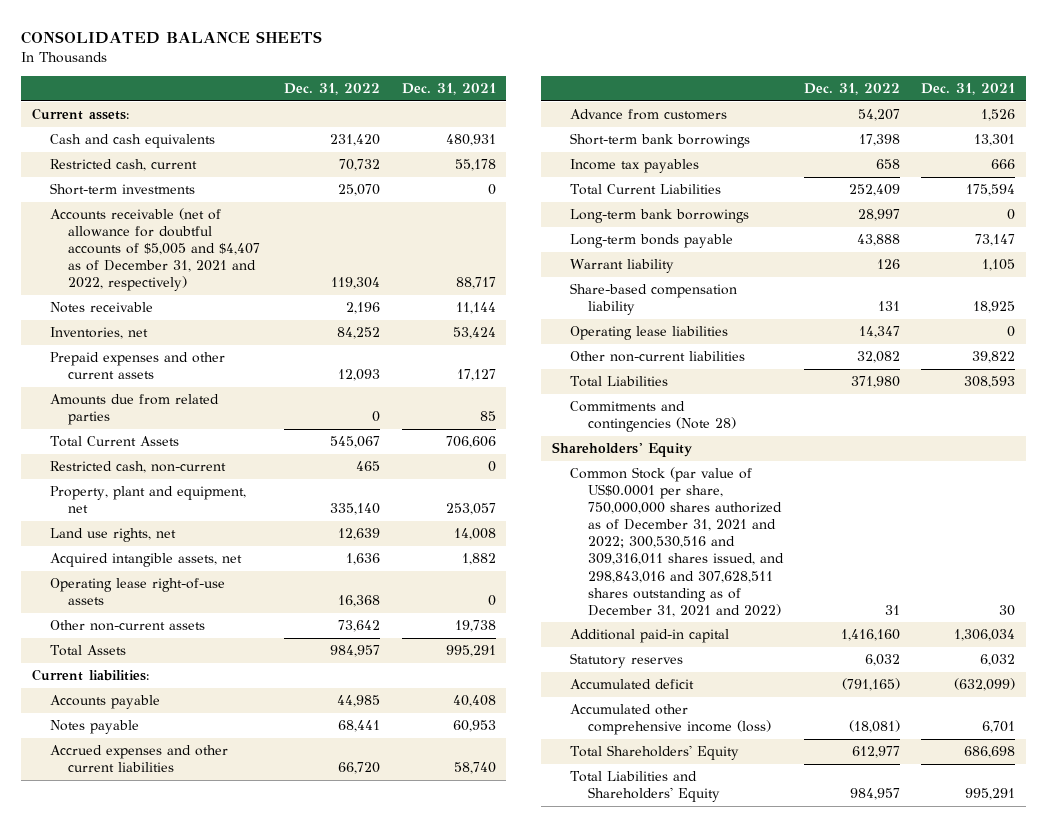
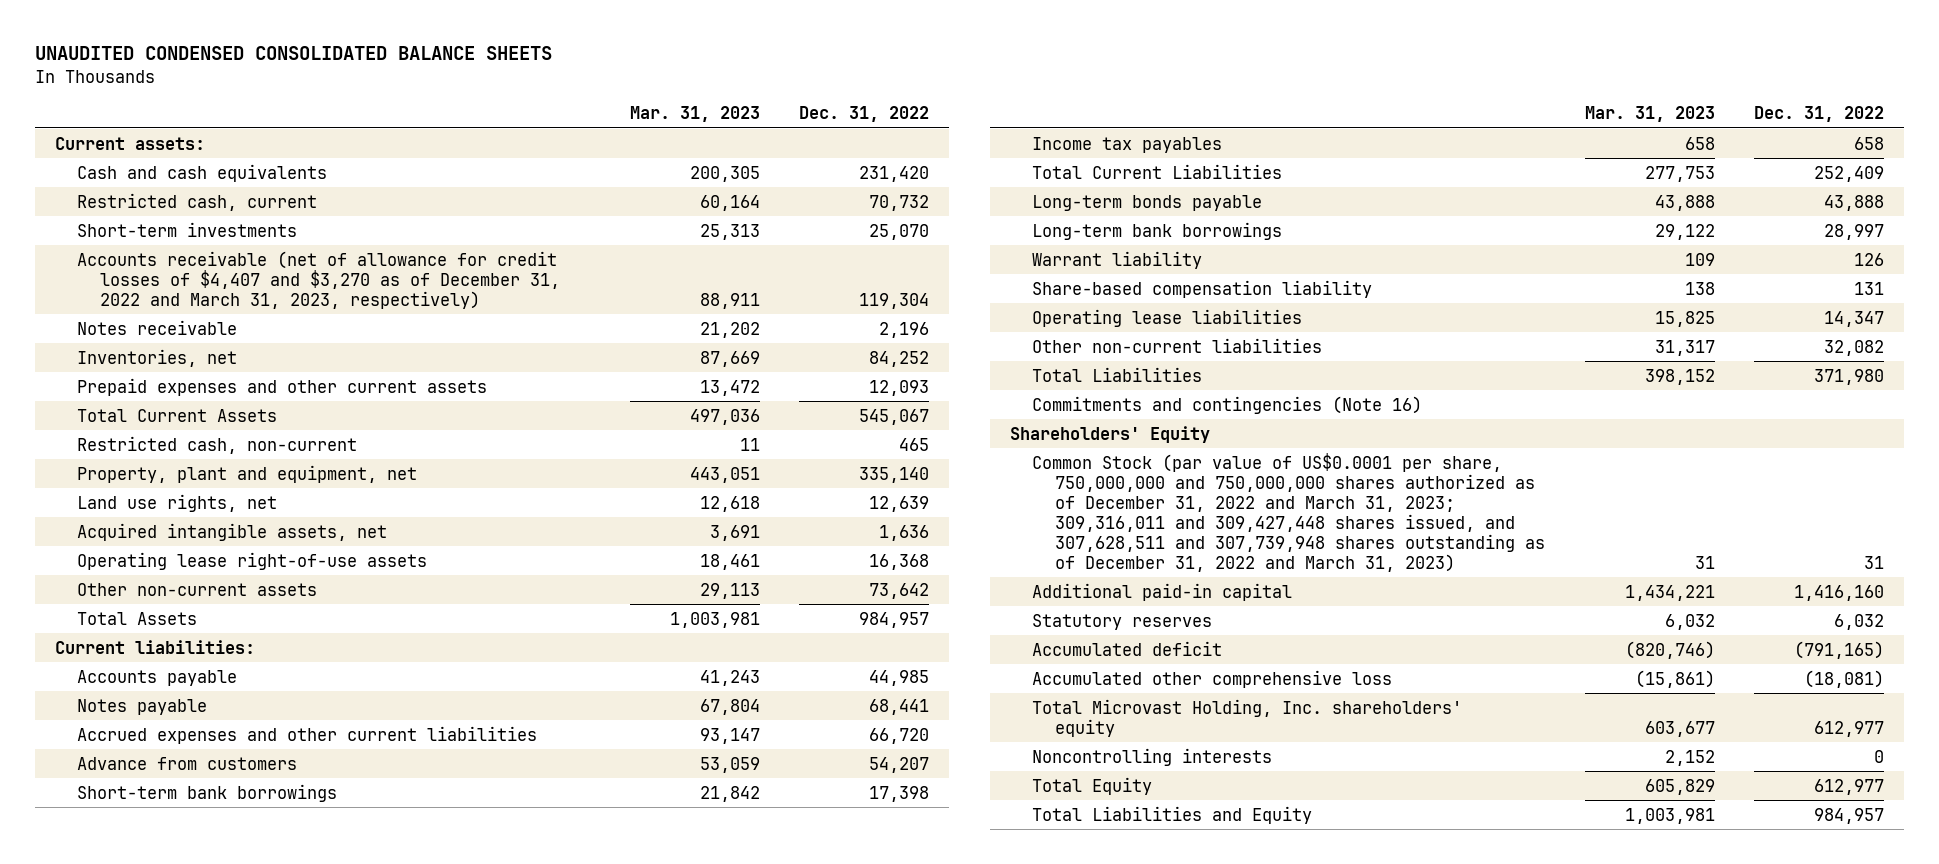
[21,31,323,45] CONSOLIDATED BALANCE SHEETS -> [35,46,553,61] UNAUDITED CONDENSED CONSOLIDATED BALANCE SHEETS
[401,83,496,96] Dec. 31, 2021 -> none
none -> [629,106,760,123] Mar. 31, 2023
[50,208,261,292] Accounts receivable (net of allowance for doubtful accounts of $5,005 and $4,407 as of December 31, 2021 and 2022, respectively) -> [77,250,560,309] Accounts receivable (net of allowance for credit losses of $4,407 and $3,270 as of December 31, 2022 and March 31, 2023, respectively)
[50,394,220,426] Amounts due from related parties -> none
[569,209,749,224] Long-term bank borrowings -> [1032,221,1283,240] Long-term bank borrowings
[569,401,737,433] Commitments and contingencies (Note 28) -> [1032,395,1423,414] Commitments and contingencies (Note 16)
[569,467,785,617] Common Stock (par value of US$0.0001 per share, 750,000,000 shares authorized as of December 31, 2021 and 2022; 300,530,516 and 309,316,011 shares issued, and 298,843,016 and 307,628,511 shares outstanding as of December 31, 2021 and 2022) -> [1032,452,1545,572] Common Stock (par value of US$0.0001 per share, 750,000,000 and 750,000,000 shares authorized as of December 31, 2022 and March 31, 2023; 309,316,011 and 309,427,448 shares issued, and 307,628,511 and 307,739,948 shares outstanding as of December 31, 2022 and March 31, 2023)
[569,704,772,736] Accumulated other comprehensive income (loss) -> [1032,669,1393,688] Accumulated other comprehensive loss
none -> [1032,698,1463,737] Total Microvast Holding, Inc. shareholders' equity
none -> [1032,747,1273,766] Noncontrolling interests
[569,745,739,761] Total Shareholders' Equity -> [1032,776,1153,795] Total Equity
[569,771,721,803] Total Liabilities and Shareholders' Equity -> [1032,805,1313,824] Total Liabilities and Equity

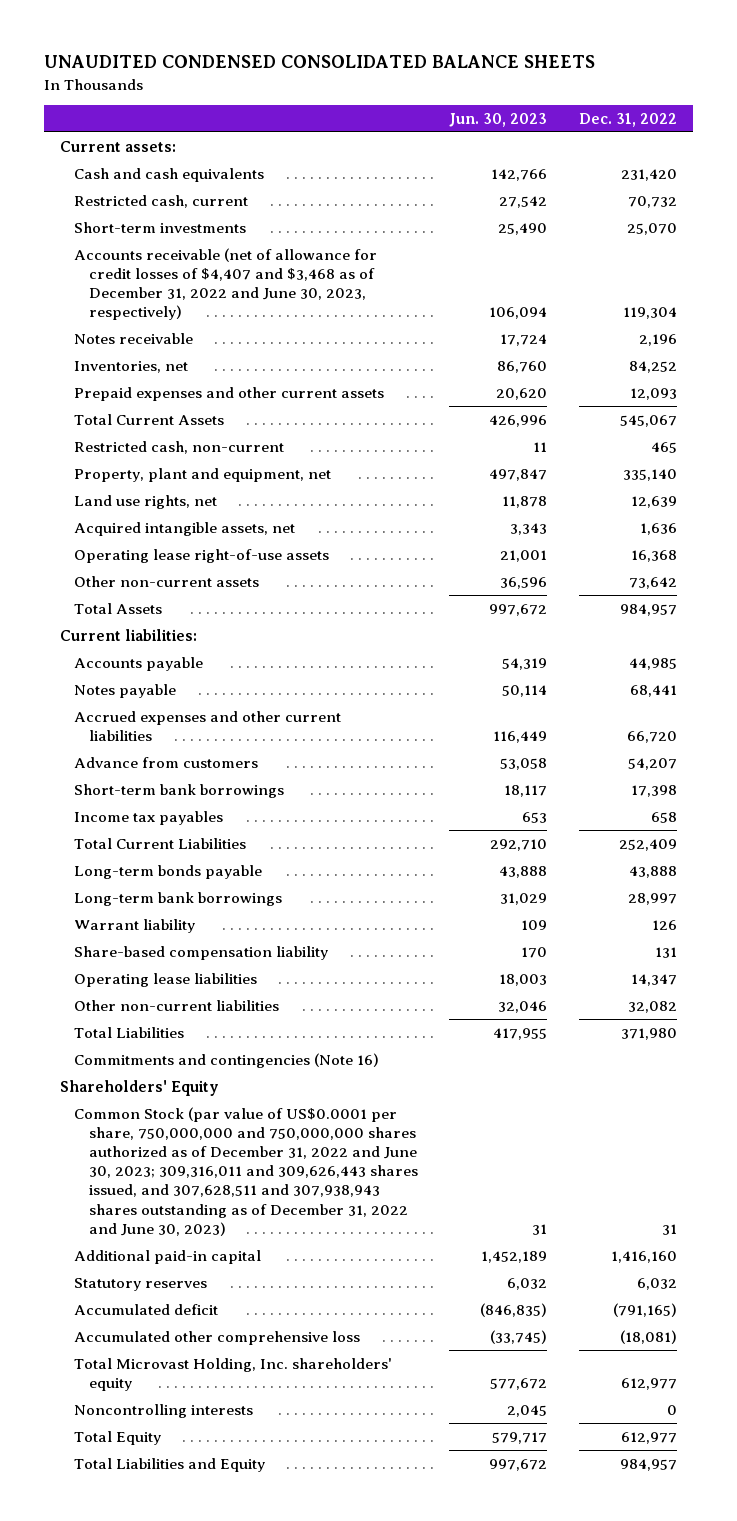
[629,106,760,123] Mar. 31, 2023 -> none
none -> [449,113,548,128] Jun. 30, 2023
[77,250,560,309] Accounts receivable (net of allowance for credit losses of $4,407 and $3,270 as of December 31, 2022 and March 31, 2023, respectively) -> [74,247,378,321] Accounts receivable (net of allowance for credit losses of $4,407 and $3,468 as of December 31, 2022 and June 30, 2023, respectively)
[1032,452,1545,572] Common Stock (par value of US$0.0001 per share, 750,000,000 and 750,000,000 shares authorized as of December 31, 2022 and March 31, 2023; 309,316,011 and 309,427,448 shares issued, and 307,628,511 and 307,739,948 shares outstanding as of December 31, 2022 and March 31, 2023) -> [74,1106,418,1236] Common Stock (par value of US$0.0001 per share, 750,000,000 and 750,000,000 shares authorized as of December 31, 2022 and June 30, 2023; 309,316,011 and 309,626,443 shares issued, and 307,628,511 and 307,938,943 shares outstanding as of December 31, 2022 and June 30, 2023)

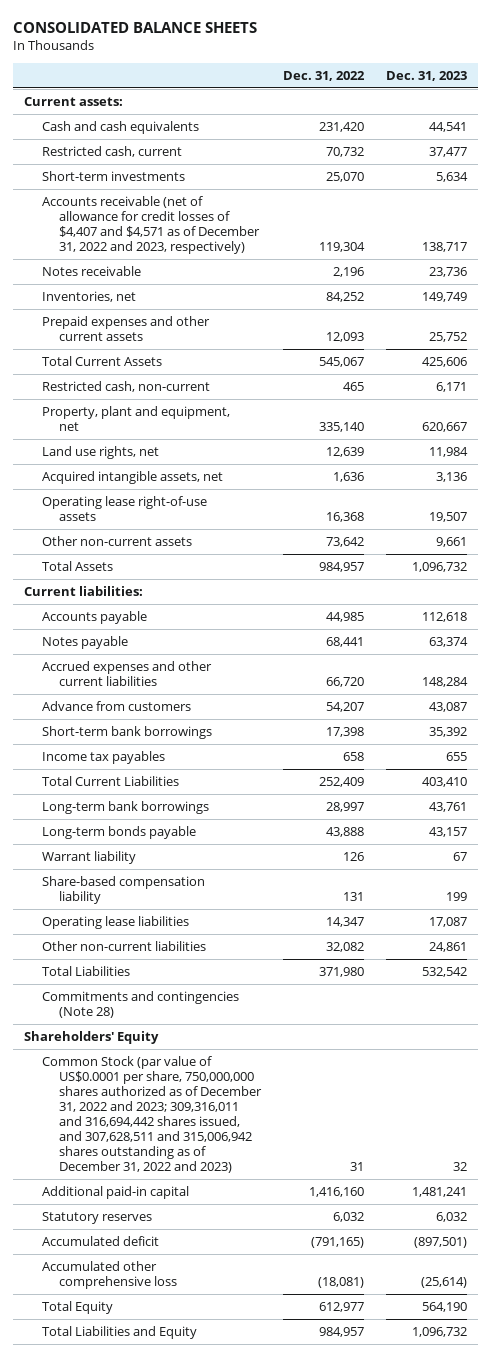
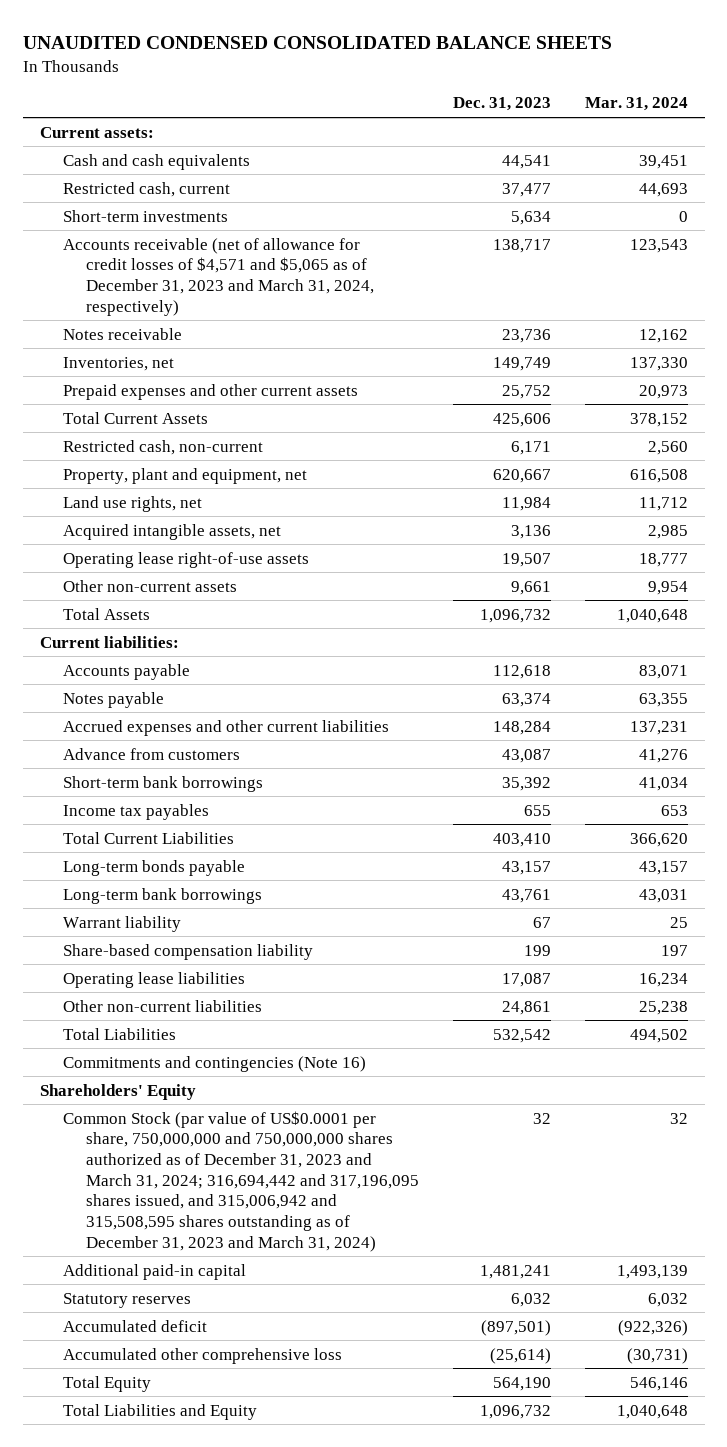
[13,21,258,33] CONSOLIDATED BALANCE SHEETS -> [22,36,612,50] UNAUDITED CONDENSED CONSOLIDATED BALANCE SHEETS
[283,70,366,81] Dec. 31, 2022 -> none
none -> [584,97,688,112] Mar. 31, 2024
[41,196,261,255] Accounts receivable (net of allowance for credit losses of $4,407 and $4,571 as of December 31, 2022 and 2023, respectively) -> [62,237,374,316] Accounts receivable (net of allowance for credit losses of $4,571 and $5,065 as of December 31, 2023 and March 31, 2024, respectively)
[41,801,209,815] Long-term bank borrowings -> [62,887,262,904] Long-term bank borrowings
[41,991,239,1019] Commitments and contingencies (Note 28) -> [62,1055,366,1072] Commitments and contingencies (Note 16)
[41,1056,263,1174] Common Stock (par value of US$0.0001 per share, 750,000,000 shares authorized as of December 31, 2022 and 2023; 309,316,011 and 316,694,442 shares issued, and 307,628,511 and 315,006,942 shares outstanding as of December 31, 2022 and 2023) -> [62,1110,419,1252] Common Stock (par value of US$0.0001 per share, 750,000,000 and 750,000,000 shares authorized as of December 31, 2023 and March 31, 2024; 316,694,442 and 317,196,095 shares issued, and 315,006,942 and 315,508,595 shares outstanding as of December 31, 2023 and March 31, 2024)

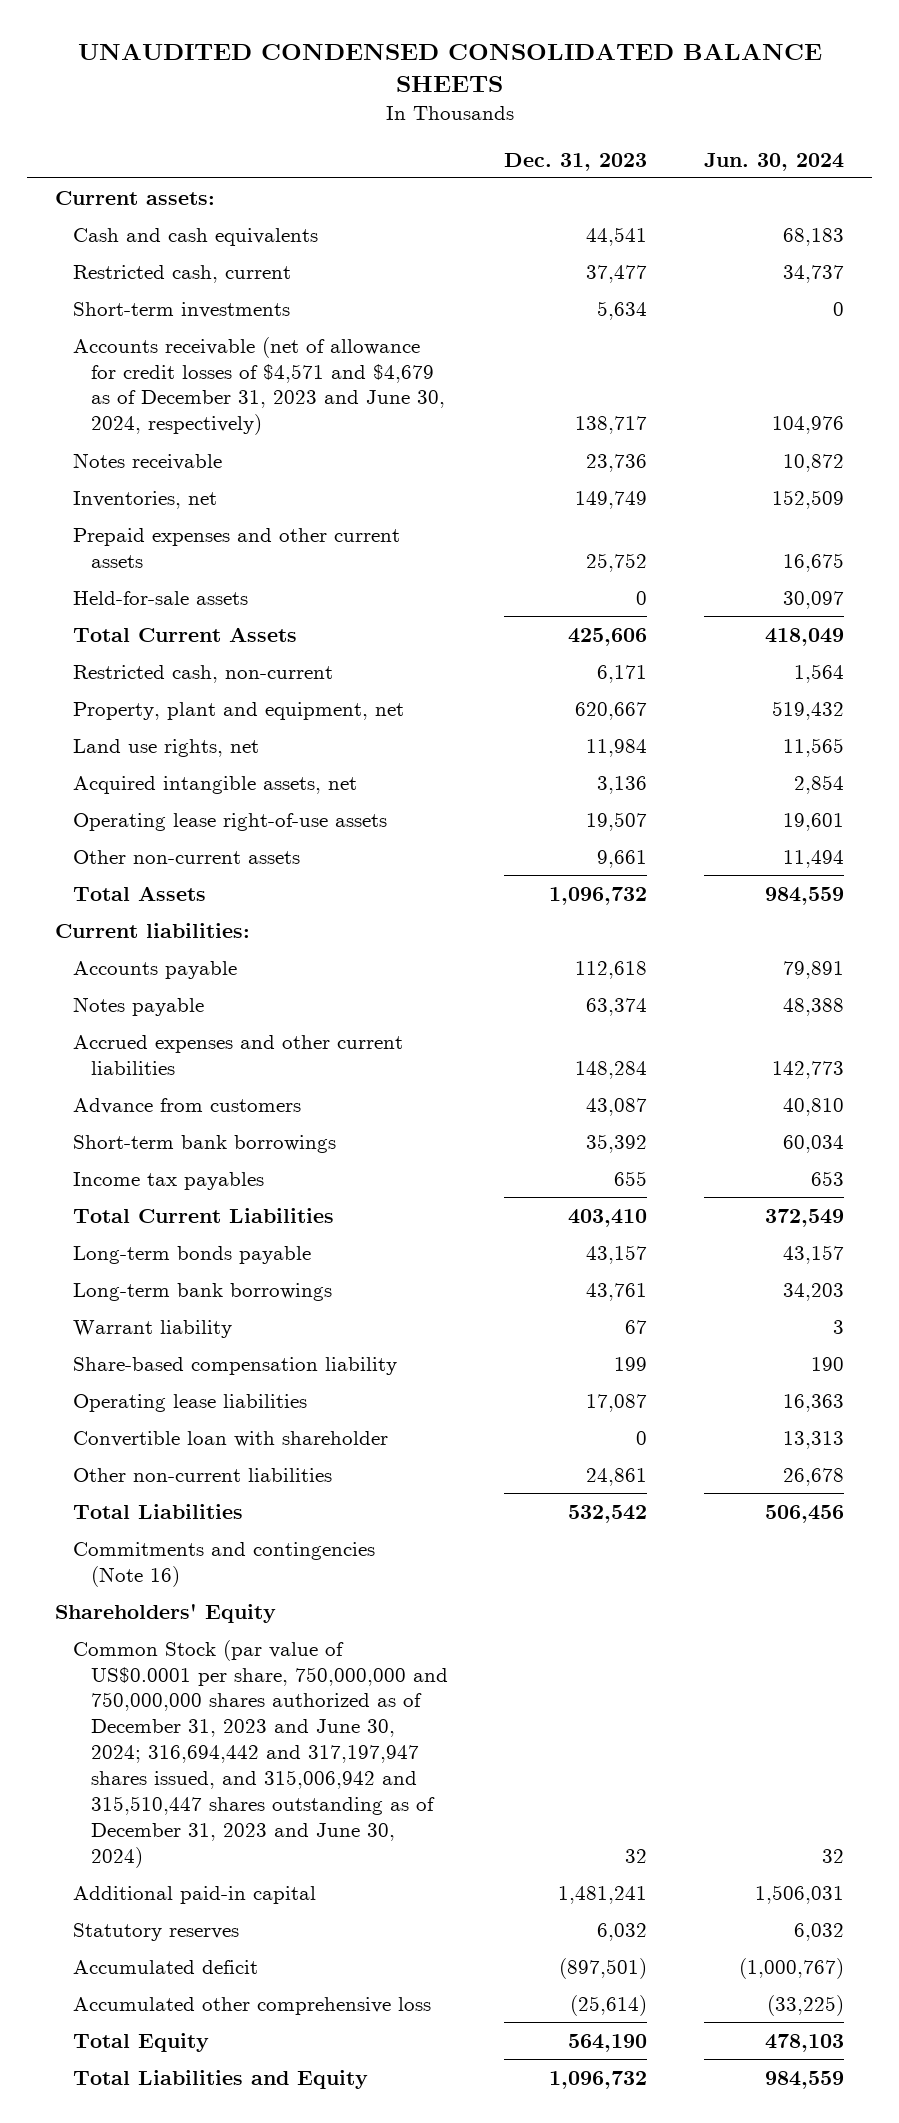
[584,97,688,112] Mar. 31, 2024 -> none
none -> [703,152,844,171] Jun. 30, 2024
[62,237,374,316] Accounts receivable (net of allowance for credit losses of $4,571 and $5,065 as of December 31, 2023 and March 31, 2024, respectively) -> [73,336,446,436] Accounts receivable (net of allowance for credit losses of $4,571 and $4,679 as of December 31, 2023 and June 30, 2024, respectively)
none -> [73,590,249,605] Held-for-sale assets
none -> [73,1430,389,1447] Convertible loan with shareholder
[62,1110,419,1252] Common Stock (par value of US$0.0001 per share, 750,000,000 and 750,000,000 shares authorized as of December 31, 2023 and March 31, 2024; 316,694,442 and 317,196,095 shares issued, and 315,006,942 and 315,508,595 shares outstanding as of December 31, 2023 and March 31, 2024) -> [73,1639,449,1869] Common Stock (par value of US$0.0001 per share, 750,000,000 and 750,000,000 shares authorized as of December 31, 2023 and June 30, 2024; 316,694,442 and 317,197,947 shares issued, and 315,006,942 and 315,510,447 shares outstanding as of December 31, 2023 and June 30, 2024)

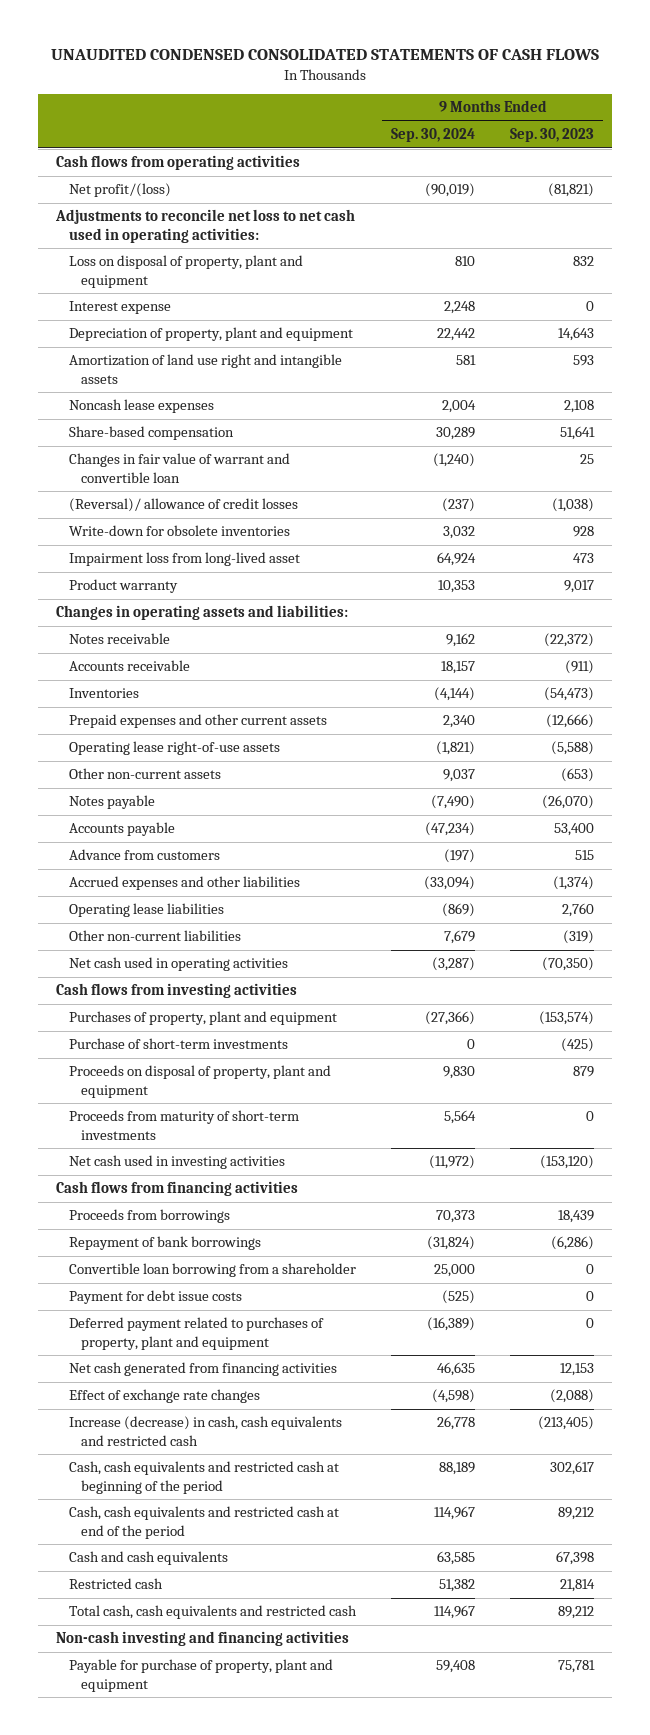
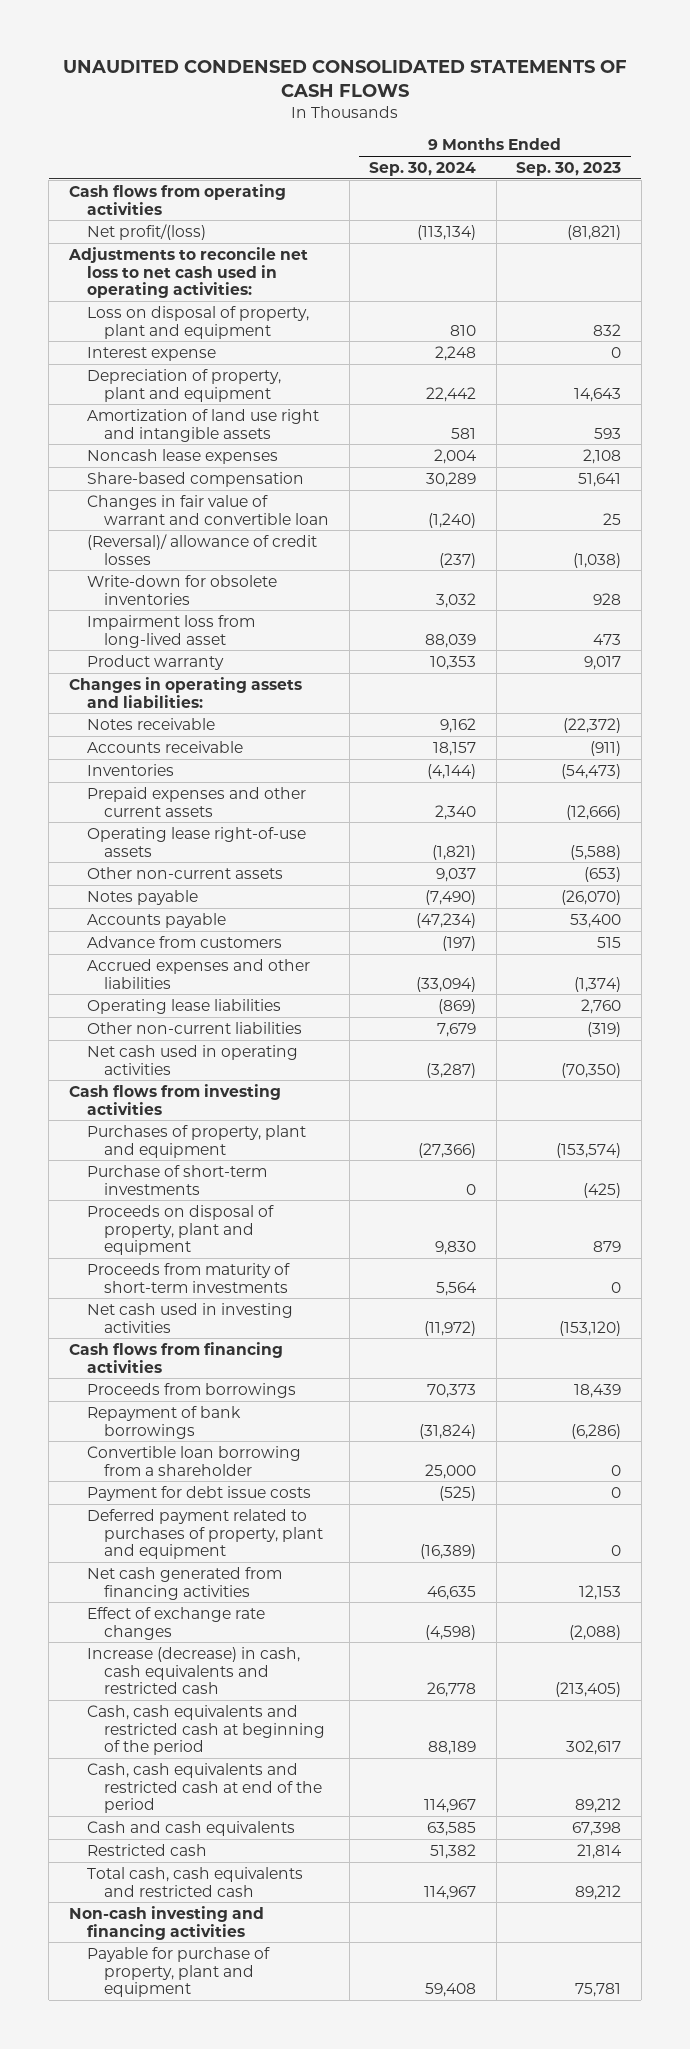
[424,183,475,198] (90,019) -> [417,224,477,240] (113,134)
[436,552,476,567] 64,924 -> [425,633,477,648] 88,039

